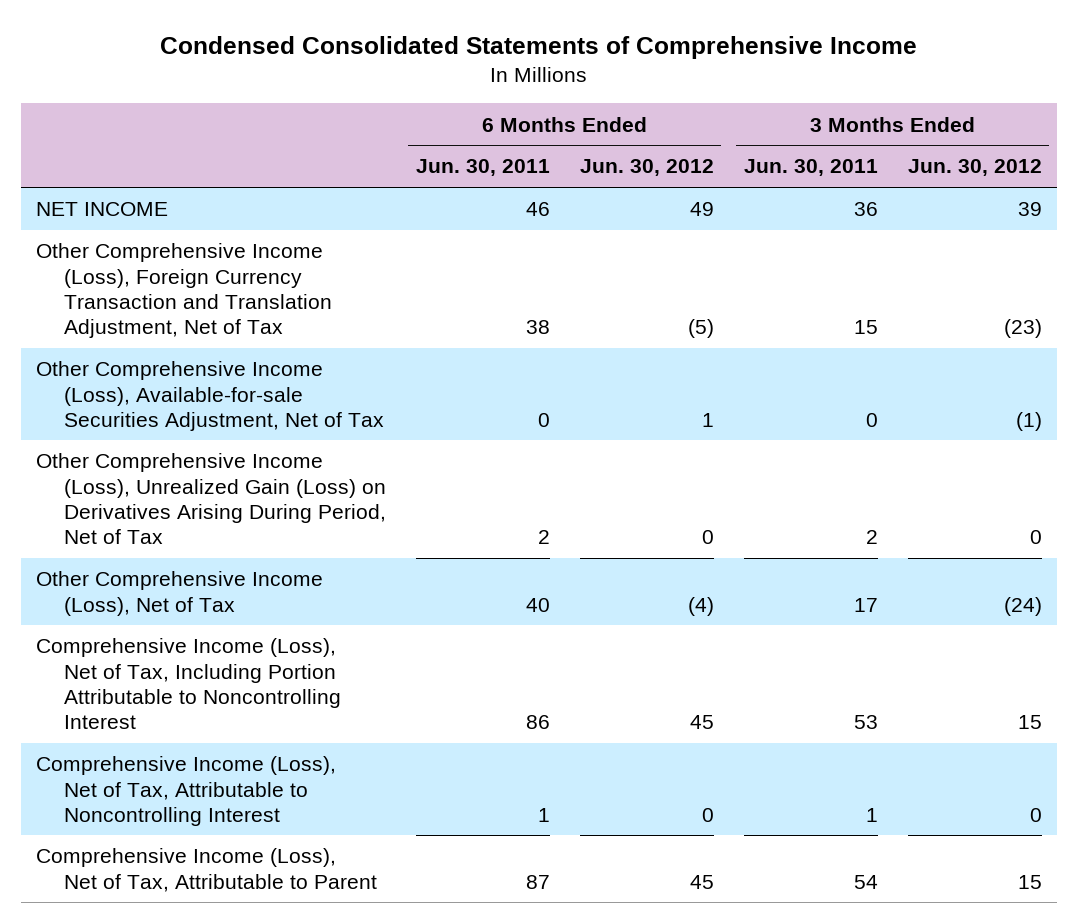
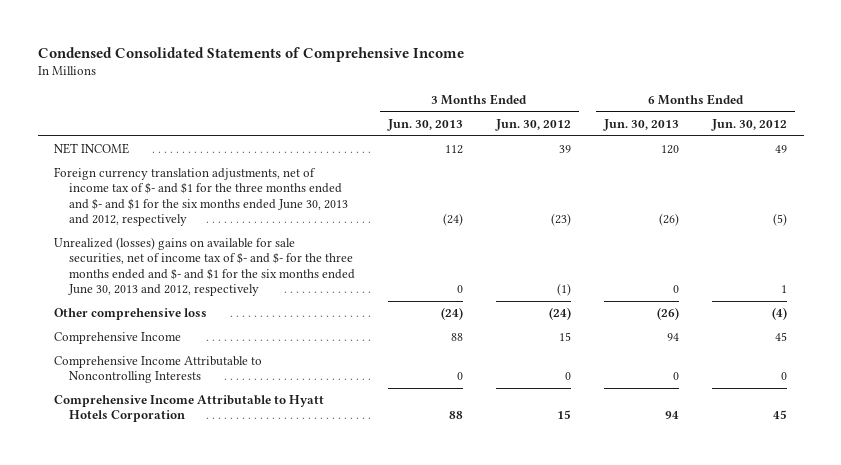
[415,159,550,177] Jun. 30, 2011 -> none
[743,159,878,177] Jun. 30, 2011 -> none
none -> [386,118,463,131] Jun. 30, 2013
none -> [603,118,680,131] Jun. 30, 2013
[35,453,387,545] Other Comprehensive Income (Loss), Unrealized Gain (Loss) on Derivatives Arising During Period, Net of Tax -> none
[35,243,333,339] Other Comprehensive Income (Loss), Foreign Currency Transaction and Translation Adjustment, Net of Tax -> [54,167,348,226] Foreign currency translation adjustments, net of income tax of $- and $1 for the three months ended and $- and $1 for the six months ended June 30, 2013 and 2012, respectively
[35,361,385,431] Other Comprehensive Income (Loss), Available-for-sale Securities Adjustment, Net of Tax -> [54,237,355,296] Unrealized (losses) gains on available for sale securities, net of income tax of $- and $- for the three months ended and $- and $1 for the six months ended June 30, 2013 and 2012, respectively
[35,571,323,616] Other Comprehensive Income (Loss), Net of Tax -> [54,308,208,321] Other comprehensive loss
[35,638,342,730] Comprehensive Income (Loss), Net of Tax, Including Portion Attributable to Noncontrolling Interest -> [54,332,182,345] Comprehensive Income
[35,756,336,826] Comprehensive Income (Loss), Net of Tax, Attributable to Noncontrolling Interest -> [54,356,263,384] Comprehensive Income Attributable to Noncontrolling Interests
[35,848,378,892] Comprehensive Income (Loss), Net of Tax, Attributable to Parent -> [54,395,325,423] Comprehensive Income Attributable to Hyatt Hotels Corporation

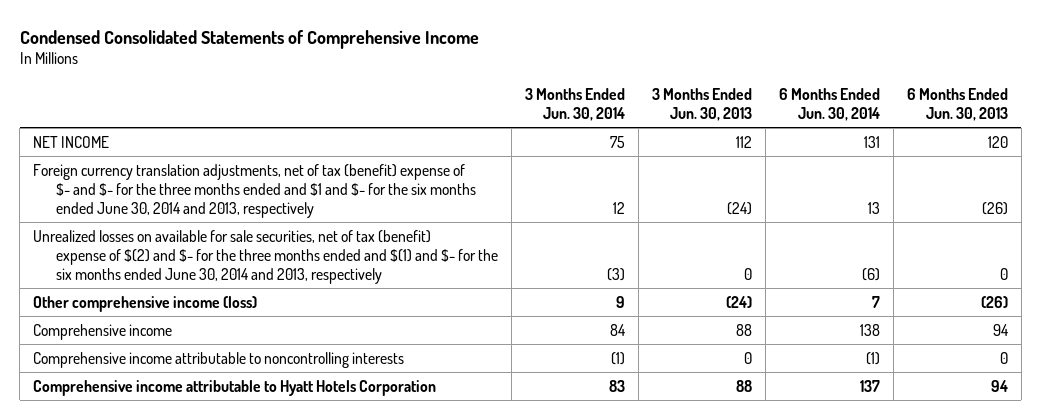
[494,118,571,131] Jun. 30, 2012 -> none
[711,118,788,131] Jun. 30, 2012 -> none
none -> [525,87,626,121] 3 Months Ended Jun. 30, 2014
none -> [778,87,880,121] 6 Months Ended Jun. 30, 2014
[54,167,348,226] Foreign currency translation adjustments, net of income tax of $- and $1 for the three months ended and $- and $1 for the six months ended June 30, 2013 and 2012, respectively -> [32,163,477,218] Foreign currency translation adjustments, net of tax (benefit) expense of $- and $- for the three months ended and $1 and $- for the six months ended June 30, 2014 and 2013, respectively
[54,237,355,296] Unrealized (losses) gains on available for sale securities, net of income tax of $- and $- for the three months ended and $- and $1 for the six months ended June 30, 2013 and 2012, respectively -> [32,229,499,284] Unrealized losses on available for sale securities, net of tax (benefit) expense of $(2) and $- for the three months ended and $(1) and $- for the six months ended June 30, 2014 and 2013, respectively
[54,308,208,321] Other comprehensive loss -> [32,295,257,312] Other comprehensive income (loss)
[54,332,182,345] Comprehensive Income -> [32,323,172,340] Comprehensive income
[54,356,263,384] Comprehensive Income Attributable to Noncontrolling Interests -> [32,351,404,368] Comprehensive income attributable to noncontrolling interests
[54,395,325,423] Comprehensive Income Attributable to Hyatt Hotels Corporation -> [32,379,436,396] Comprehensive income attributable to Hyatt Hotels Corporation

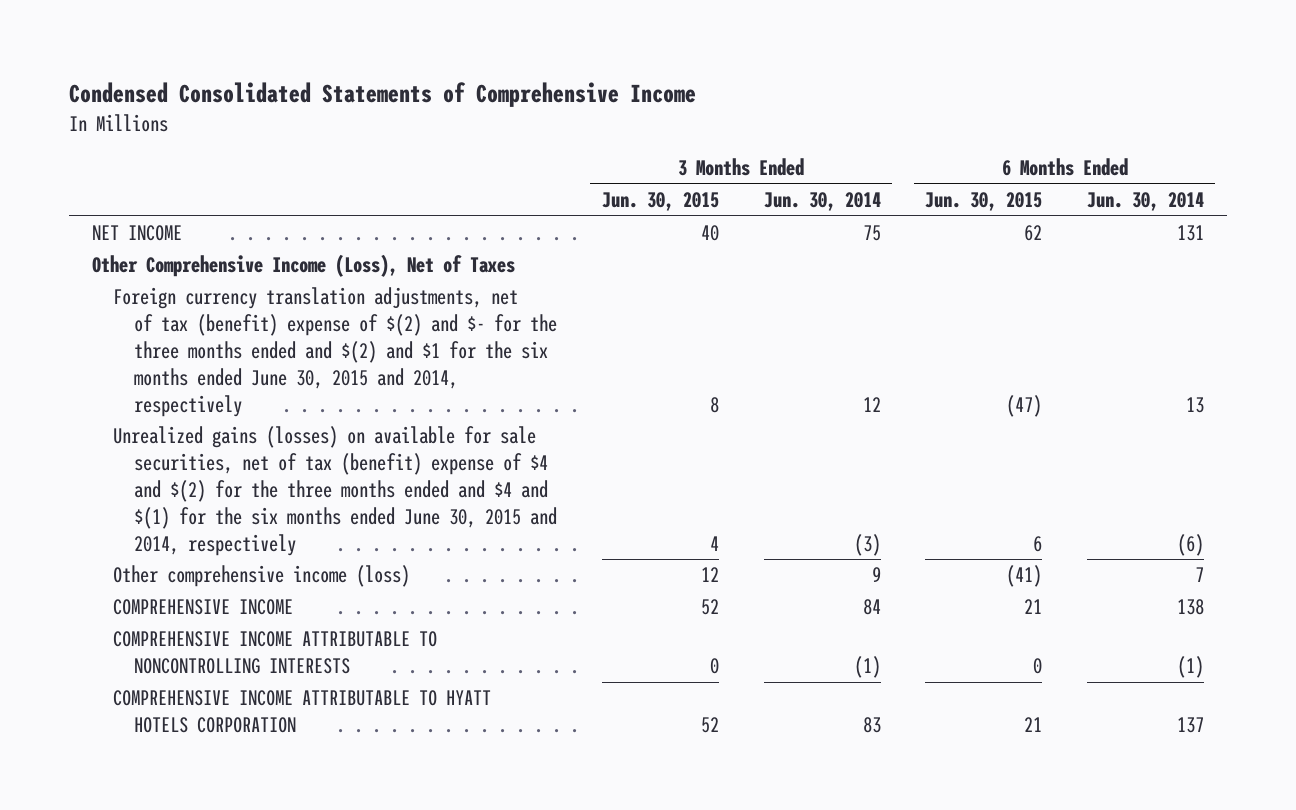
[652,87,753,121] 3 Months Ended Jun. 30, 2013 -> none
[906,87,1008,121] 6 Months Ended Jun. 30, 2013 -> none
none -> [601,192,719,212] Jun. 30, 2015
none -> [925,192,1043,212] Jun. 30, 2015
none -> [91,254,515,278] Other Comprehensive Income (Loss), Net of Taxes
[32,163,477,218] Foreign currency translation adjustments, net of tax (benefit) expense of $- and $- for the three months ended and $1 and $- for the six months ended June 30, 2014 and 2013, respectively -> [112,287,557,417] Foreign currency translation adjustments, net of tax (benefit) expense of $(2) and $- for the three months ended and $(2) and $1 for the six months ended June 30, 2015 and 2014, respectively
[32,229,499,284] Unrealized losses on available for sale securities, net of tax (benefit) expense of $(2) and $- for the three months ended and $(1) and $- for the six months ended June 30, 2014 and 2013, respectively -> [112,426,557,556] Unrealized gains (losses) on available for sale securities, net of tax (benefit) expense of $4 and $(2) for the three months ended and $4 and $(1) for the six months ended June 30, 2015 and 2014, respectively
[32,323,172,340] Comprehensive income -> [112,599,293,616] COMPREHENSIVE INCOME
[32,351,404,368] Comprehensive income attributable to noncontrolling interests -> [112,631,437,675] COMPREHENSIVE INCOME ATTRIBUTABLE TO NONCONTROLLING INTERESTS
[32,379,436,396] Comprehensive income attributable to Hyatt Hotels Corporation -> [112,690,491,734] COMPREHENSIVE INCOME ATTRIBUTABLE TO HYATT HOTELS CORPORATION

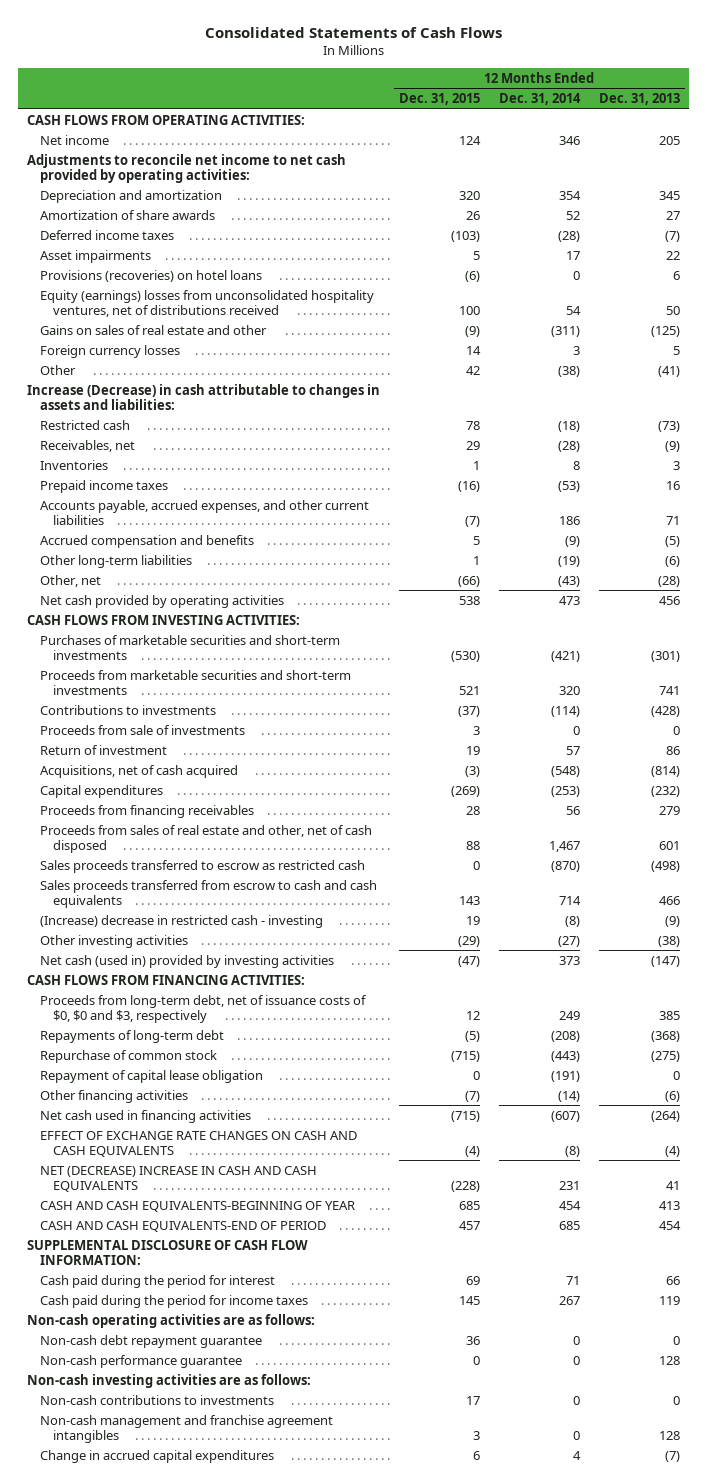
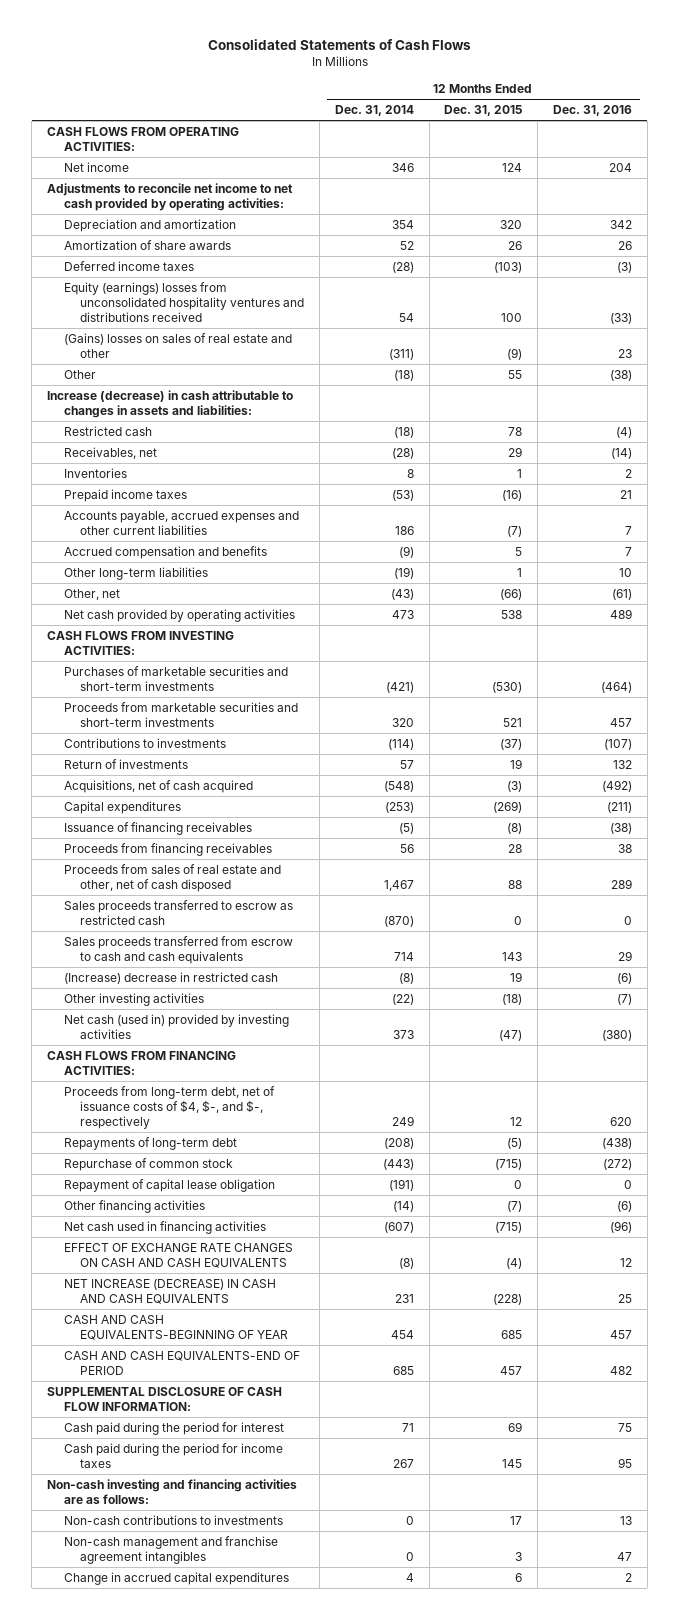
[598,93,680,106] Dec. 31, 2013 -> none
none -> [553,105,633,117] Dec. 31, 2016
[40,249,152,263] Asset impairments -> none
[40,269,263,282] Provisions (recoveries) on hotel loans -> none
[40,344,181,358] Foreign currency losses -> none
[40,289,375,317] Equity (earnings) losses from unconsolidated hospitality ventures, net of distributions received -> [63,281,305,322] Equity (earnings) losses from unconsolidated hospitality ventures and distributions received
[40,324,268,335] Gains on sales of real estate and other -> [63,332,292,358] (Gains) losses on sales of real estate and other
[466,365,481,375] 42 -> [508,369,523,379] 55
[557,365,580,377] (38) -> [393,369,414,381] (18)
[27,383,381,410] Increase (Decrease) in cash attributable to changes in assets and liabilities: -> [47,389,294,418] Increase (decrease) in cash attributable to changes in assets and liabilities:
[40,499,370,525] Accounts payable, accrued expenses, and other current liabilities -> [63,510,299,535] Accounts payable, accrued expenses and other current liabilities
[40,724,246,735] Proceeds from sale of investments -> none
[40,744,168,755] Return of investment -> [63,758,188,769] Return of investments
none -> [63,821,252,835] Issuance of financing receivables
[40,914,324,928] (Increase) decrease in restricted cash - investing -> [63,971,278,984] (Increase) decrease in restricted cash
[458,935,481,947] (29) -> [502,993,523,1005] (18)
[557,935,580,947] (27) -> [391,993,414,1005] (22)
[40,994,368,1023] Proceeds from long-term debt, net of issuance costs of $0, $0 and $3, respectively -> [63,1085,275,1129] Proceeds from long-term debt, net of issuance costs of $4, $-, and $-, respectively
[40,1165,318,1192] NET (DECREASE) INCREASE IN CASH AND CASH EQUIVALENTS -> [63,1278,276,1304] NET INCREASE (DECREASE) IN CASH AND CASH EQUIVALENTS
[27,1313,316,1328] Non-cash operating activities are as follows: -> none
[40,1334,263,1348] Non-cash debt repayment guarantee -> none
[40,1354,243,1368] Non-cash performance guarantee -> none
[27,1373,312,1388] Non-cash investing activities are as follows: -> [47,1478,298,1504] Non-cash investing and financing activities are as follows:

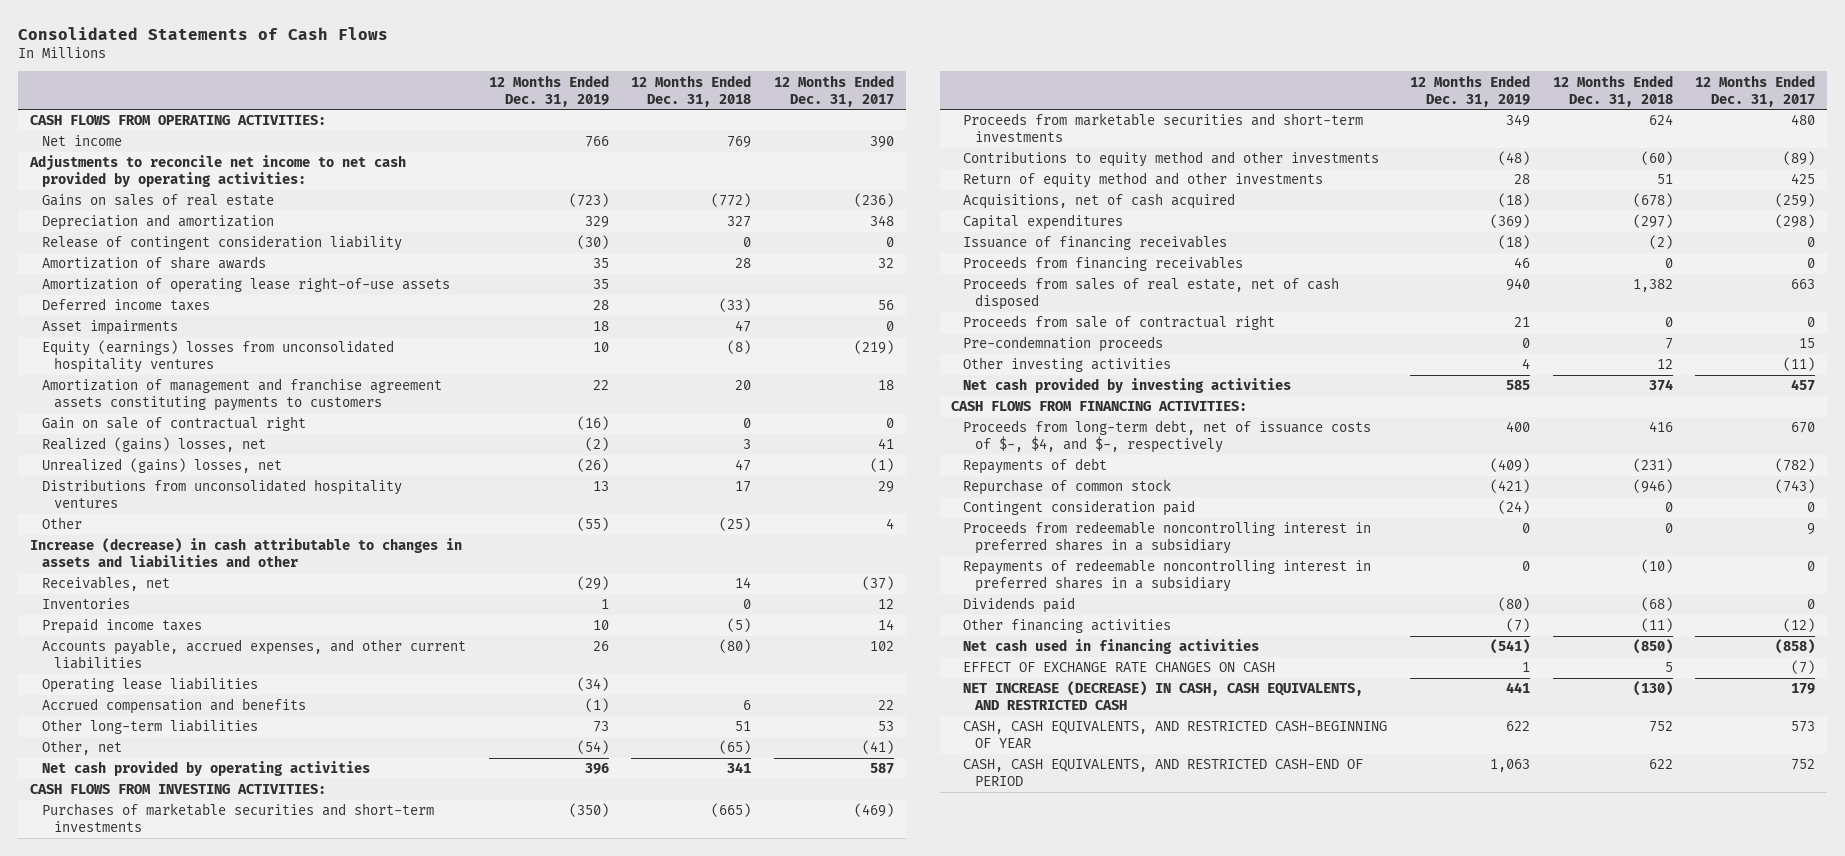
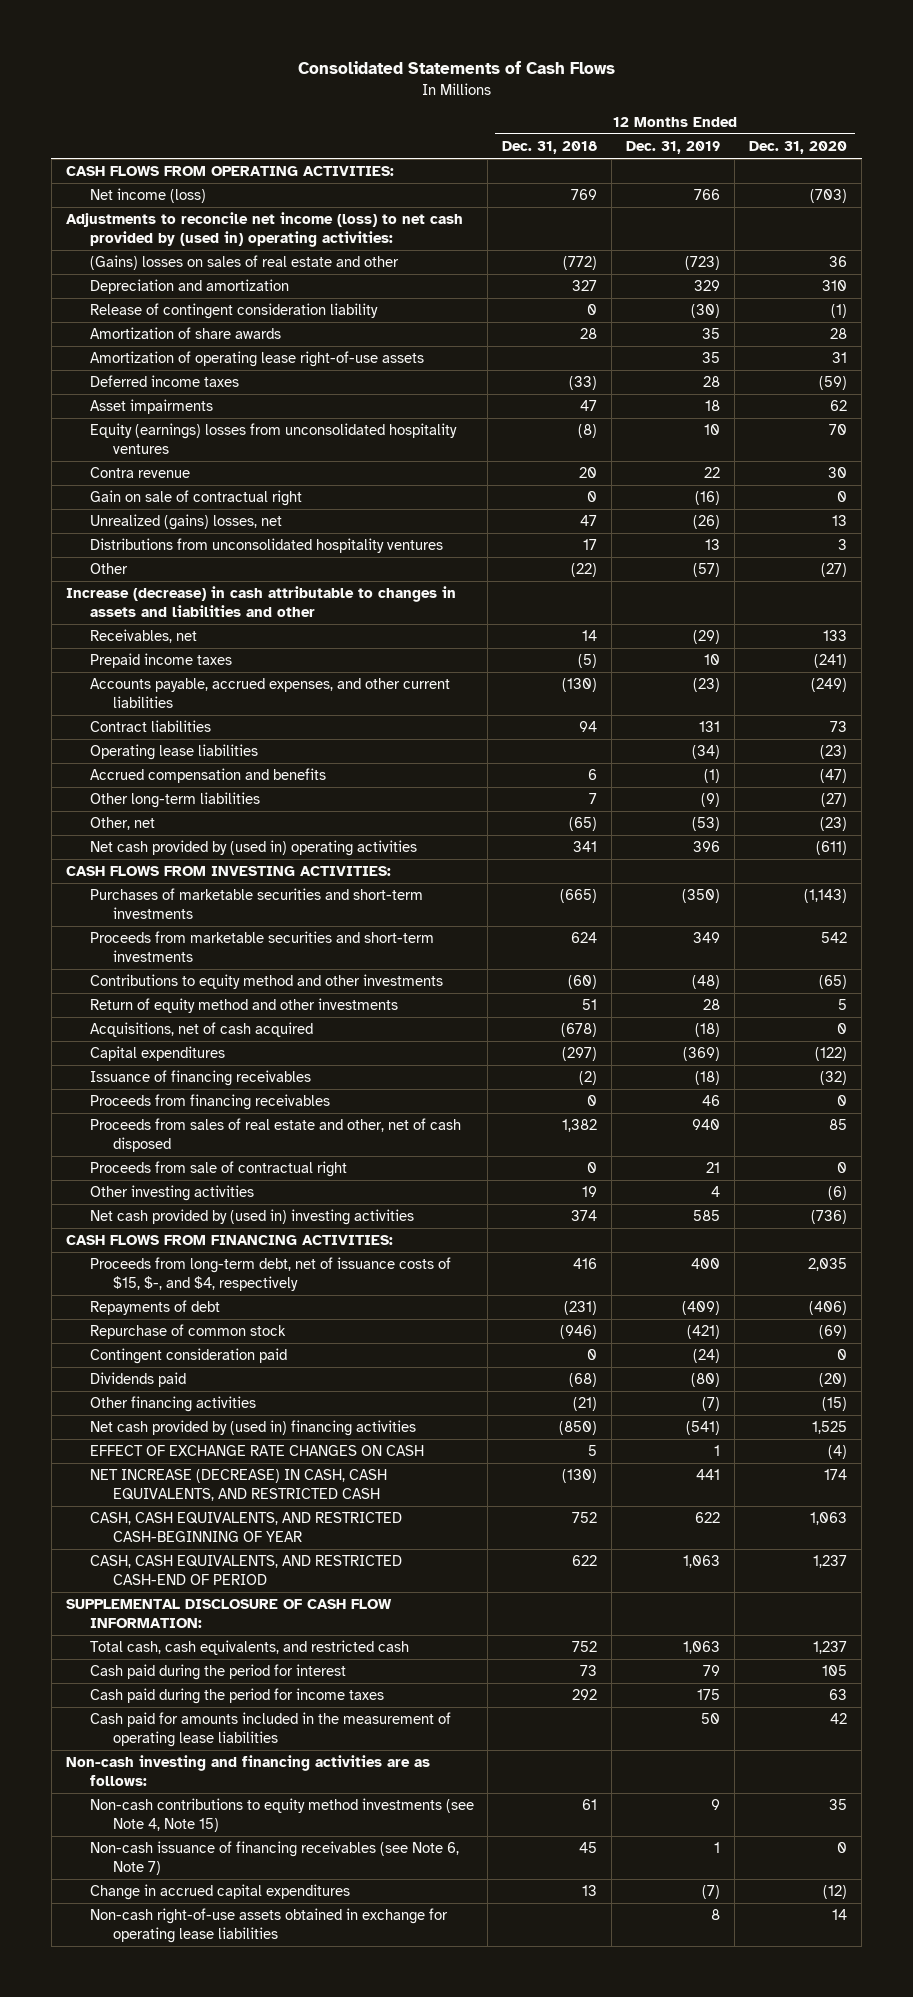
[774,74,895,107] 12 Months Ended Dec. 31, 2017 -> none
none -> [749,140,848,154] Dec. 31, 2020
[41,135,122,147] Net income -> [89,188,206,204] Net income (loss)
[28,155,406,188] Adjustments to reconcile net income to net cash provided by operating activities: -> [65,212,463,247] Adjustments to reconcile net income (loss) to net cash provided by (used in) operating activities:
[41,194,274,207] Gains on sales of real estate -> [89,255,399,271] (Gains) losses on sales of real estate and other
[41,378,442,412] Amortization of management and franchise agreement assets constituting payments to customers -> [89,467,190,479] Contra revenue
[41,437,266,453] Realized (gains) losses, net -> none
[576,517,609,532] (55) -> [693,563,721,578] (57)
[719,517,752,532] (25) -> [571,563,598,578] (22)
[41,598,130,610] Inventories -> none
[592,641,609,652] 26 -> [693,678,721,693] (23)
[719,639,752,654] (80) -> [562,678,598,693] (130)
none -> [89,720,211,733] Contract liabilities
[592,721,609,733] 73 -> [701,793,721,808] (9)
[735,721,752,732] 51 -> [589,793,598,805] 7
[576,740,609,755] (54) -> [692,817,721,832] (53)
[41,761,370,777] Net cash provided by operating activities -> [89,840,417,857] Net cash provided by (used in) operating activities
[963,277,1340,311] Proceeds from sales of real estate, net of cash disposed -> [89,1118,461,1152] Proceeds from sales of real estate and other, net of cash disposed
[963,336,1164,353] Pre-condemnation proceeds -> none
[1656,359,1673,370] 12 -> [582,1186,598,1198] 19
[963,378,1292,394] Net cash provided by investing activities -> [89,1209,414,1226] Net cash provided by (used in) investing activities
[963,420,1372,454] Proceeds from long-term debt, net of issuance costs of $-, $4, and $-, respectively -> [89,1257,451,1291] Proceeds from long-term debt, net of issuance costs of $15, $-, and $4, respectively
[963,521,1372,555] Proceeds from redeemable noncontrolling interest in preferred shares in a subsidiary -> none
[963,559,1372,593] Repayments of redeemable noncontrolling interest in preferred shares in a subsidiary -> none
[1640,618,1673,633] (11) -> [573,1397,598,1412] (21)
[963,639,1260,655] Net cash used in financing activities -> [89,1420,416,1437] Net cash provided by (used in) financing activities
none -> [65,1599,392,1628] SUPPLEMENTAL DISCLOSURE OF CASH FLOW INFORMATION:
none -> [89,1640,409,1656] Total cash, cash equivalents, and restricted cash
none -> [89,1664,346,1681] Cash paid during the period for interest
none -> [89,1688,384,1705] Cash paid during the period for income taxes
none -> [89,1712,451,1747] Cash paid for amounts included in the measurement of operating lease liabilities
none -> [65,1755,430,1786] Non-cash investing and financing activities are as follows:
none -> [89,1798,474,1832] Non-cash contributions to equity method investments (see Note 4, Note 15)
none -> [89,1841,459,1875] Non-cash issuance of financing receivables (see Note 6, Note 7)
none -> [89,1884,350,1901] Change in accrued capital expenditures
none -> [89,1908,448,1943] Non-cash right-of-use assets obtained in exchange for operating lease liabilities

